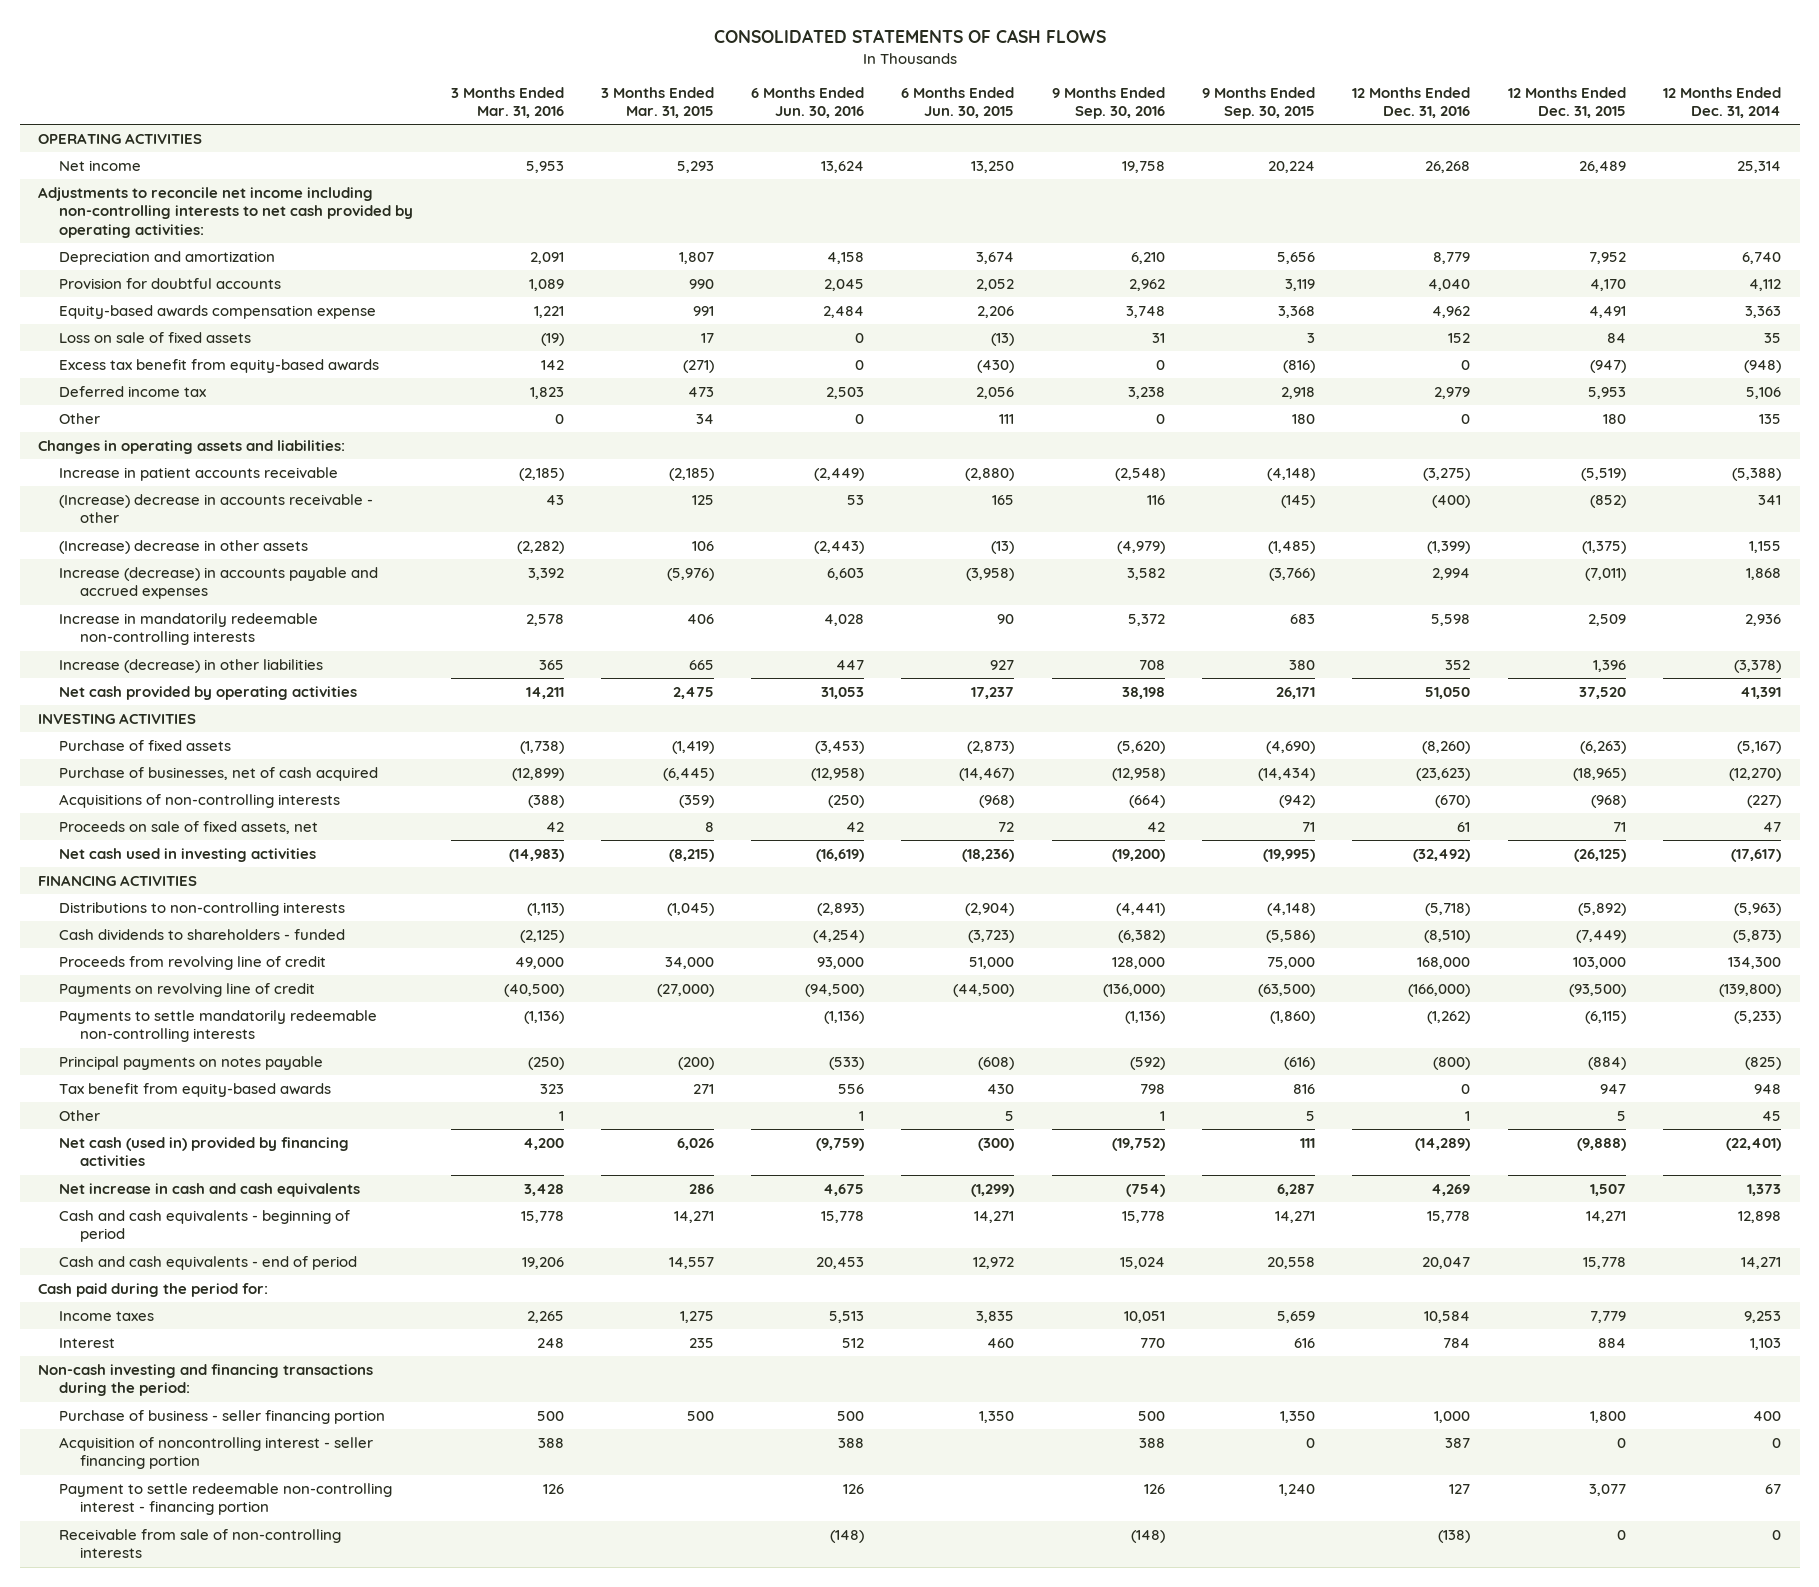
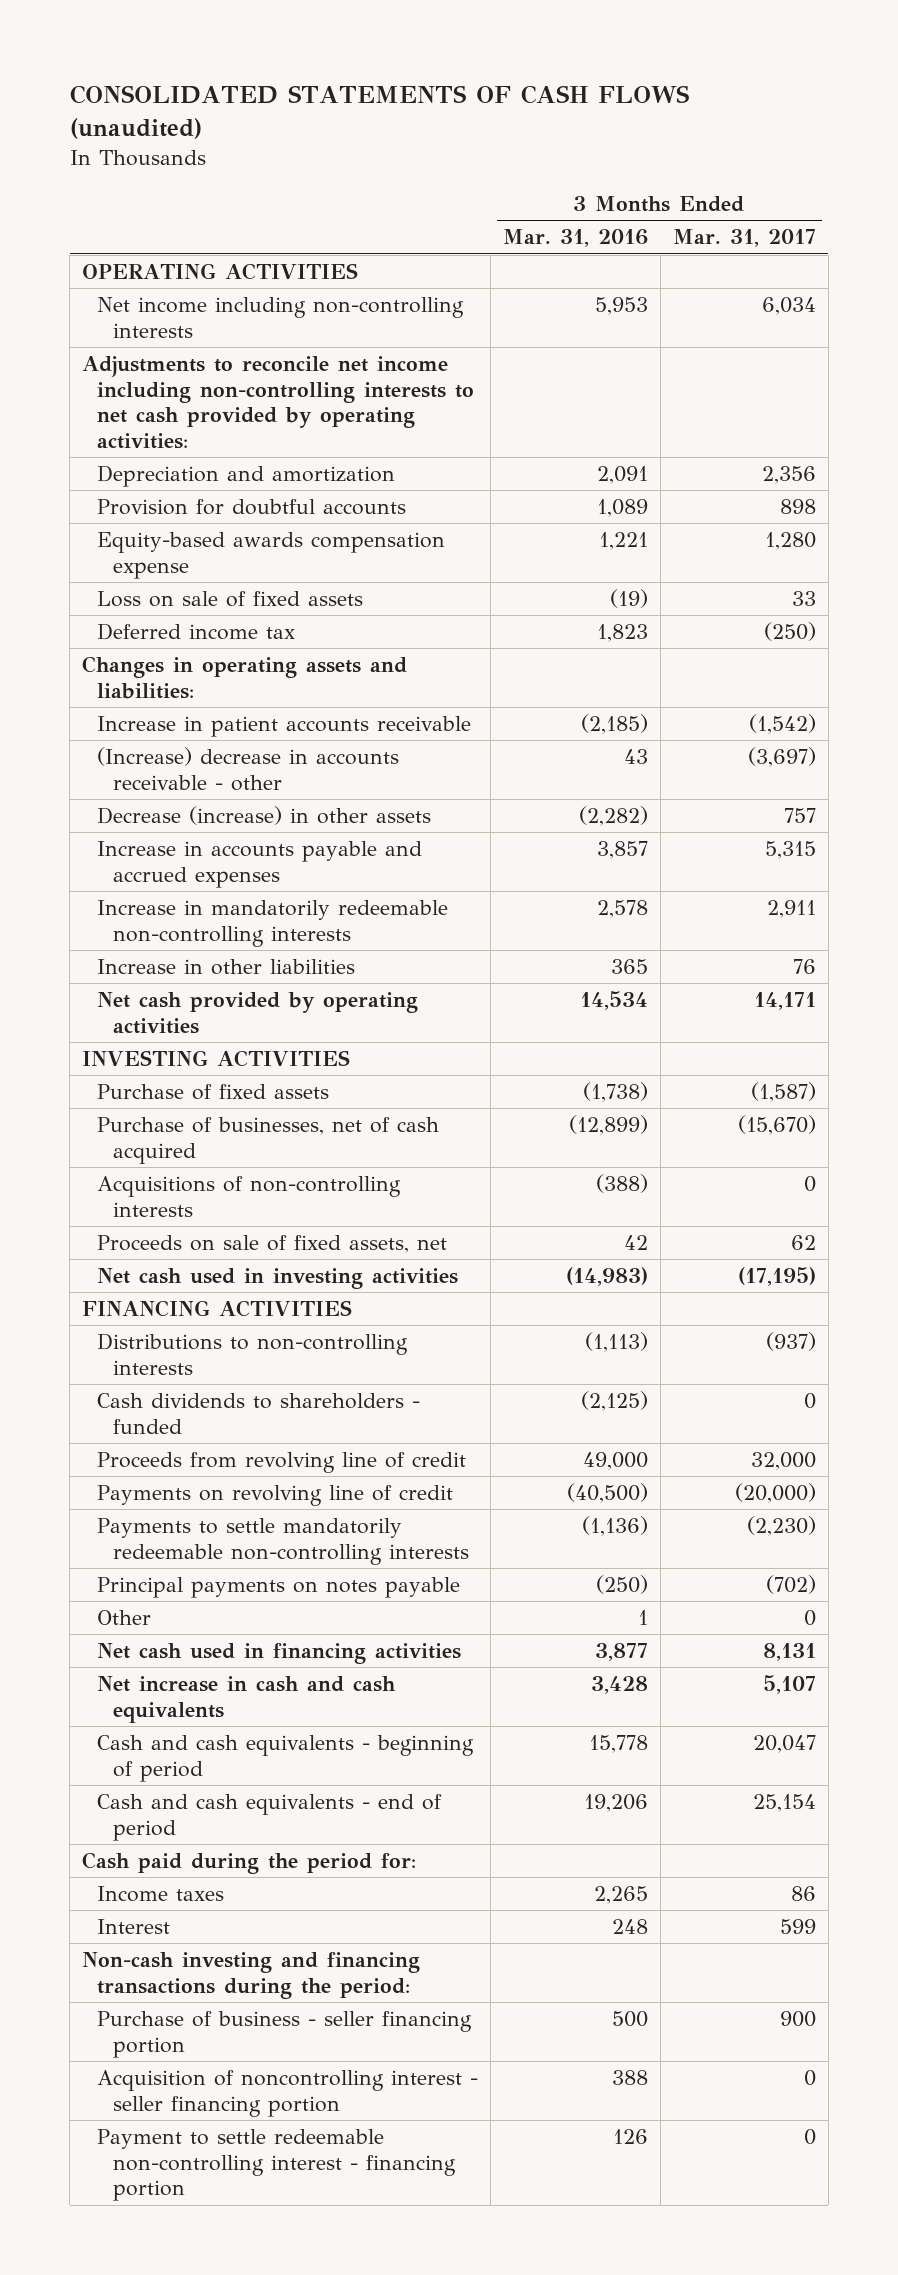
[713,29,1106,44] CONSOLIDATED STATEMENTS OF CASH FLOWS -> [69,85,689,140] CONSOLIDATED STATEMENTS OF CASH FLOWS (unaudited)
[600,86,714,119] 3 Months Ended Mar. 31, 2015 -> none
[751,86,865,119] 6 Months Ended Jun. 30, 2016 -> none
[901,86,1015,119] 6 Months Ended Jun. 30, 2015 -> none
[1051,86,1165,120] 9 Months Ended Sep. 30, 2016 -> none
[1202,86,1316,120] 9 Months Ended Sep. 30, 2015 -> none
[1352,86,1471,119] 12 Months Ended Dec. 31, 2016 -> none
[1507,86,1626,119] 12 Months Ended Dec. 31, 2015 -> none
[1662,86,1781,119] 12 Months Ended Dec. 31, 2014 -> none
none -> [672,229,816,248] Mar. 31, 2017
[59,159,142,171] Net income -> [97,297,465,338] Net income including non-controlling interests
[59,358,380,373] Excess tax benefit from equity-based awards -> none
[59,412,101,424] Other -> none
[59,539,309,554] (Increase) decrease in other assets -> [97,806,432,826] Decrease (increase) in other assets
[59,566,379,600] Increase (decrease) in accounts payable and accrued expenses -> [97,841,423,888] Increase in accounts payable and accrued expenses
[527,567,564,580] 3,392 -> [597,841,649,860] 3,857
[59,658,324,673] Increase (decrease) in other liabilities -> [97,959,356,976] Increase in other liabilities
[525,686,564,699] 14,211 -> [580,991,649,1011] 14,534
[59,1082,332,1097] Tax benefit from equity-based awards -> none
[59,1136,350,1167] Net cash (used in) provided by financing activities -> [97,1643,462,1665] Net cash used in financing activities
[522,1137,564,1150] 4,200 -> [595,1643,649,1662] 3,877
[59,1528,342,1559] Receivable from sale of non-controlling interests -> none

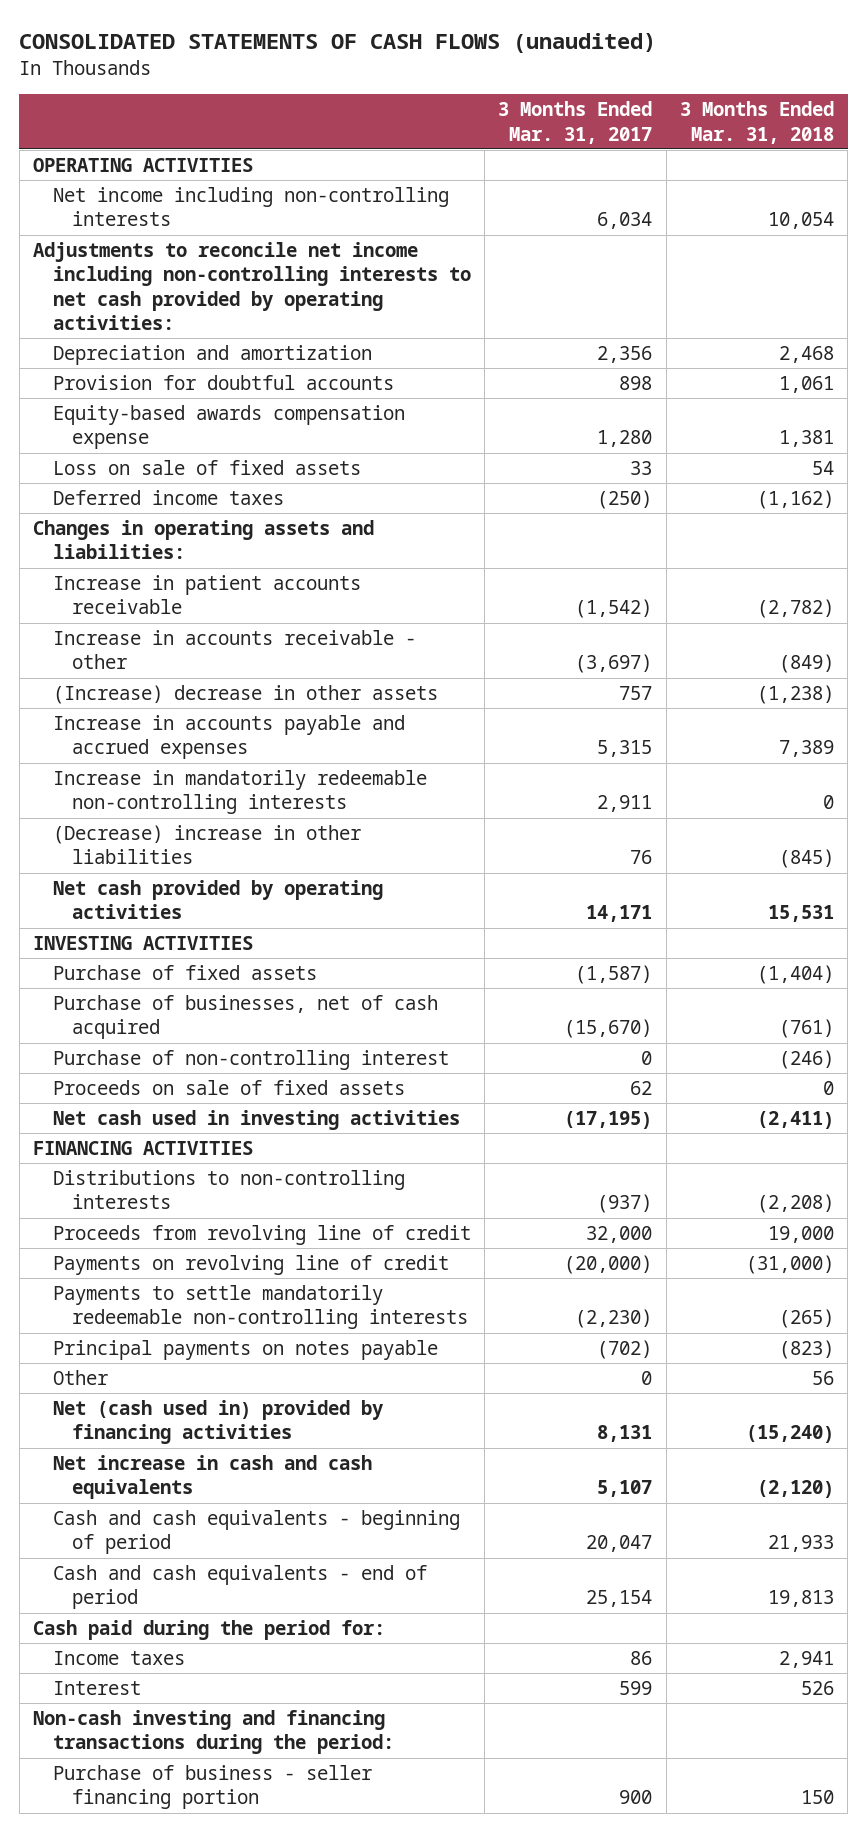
[503,229,649,248] Mar. 31, 2016 -> none
none -> [680,101,835,144] 3 Months Ended Mar. 31, 2018
[97,623,296,641] Deferred income tax -> [52,490,284,506] Deferred income taxes
[97,747,400,791] (Increase) decrease in accounts receivable - other -> [52,630,416,670] Increase in accounts receivable - other
[97,806,432,826] Decrease (increase) in other assets -> [52,685,438,705] (Increase) decrease in other assets
[97,959,356,976] Increase in other liabilities -> [52,825,361,865] (Decrease) increase in other liabilities
[97,1176,402,1217] Acquisitions of non-controlling interests -> [52,1050,449,1071] Purchase of non-controlling interest
[97,1235,448,1254] Proceeds on sale of fixed assets, net -> [52,1080,405,1096] Proceeds on sale of fixed assets
[97,1393,421,1434] Cash dividends to shareholders - funded -> none
[97,1643,462,1665] Net cash used in financing activities -> [52,1400,384,1445] Net (cash used in) provided by financing activities
[97,2070,479,2117] Acquisition of noncontrolling interest - seller financing portion -> none
[97,2129,456,2202] Payment to settle redeemable non-controlling interest - financing portion -> none

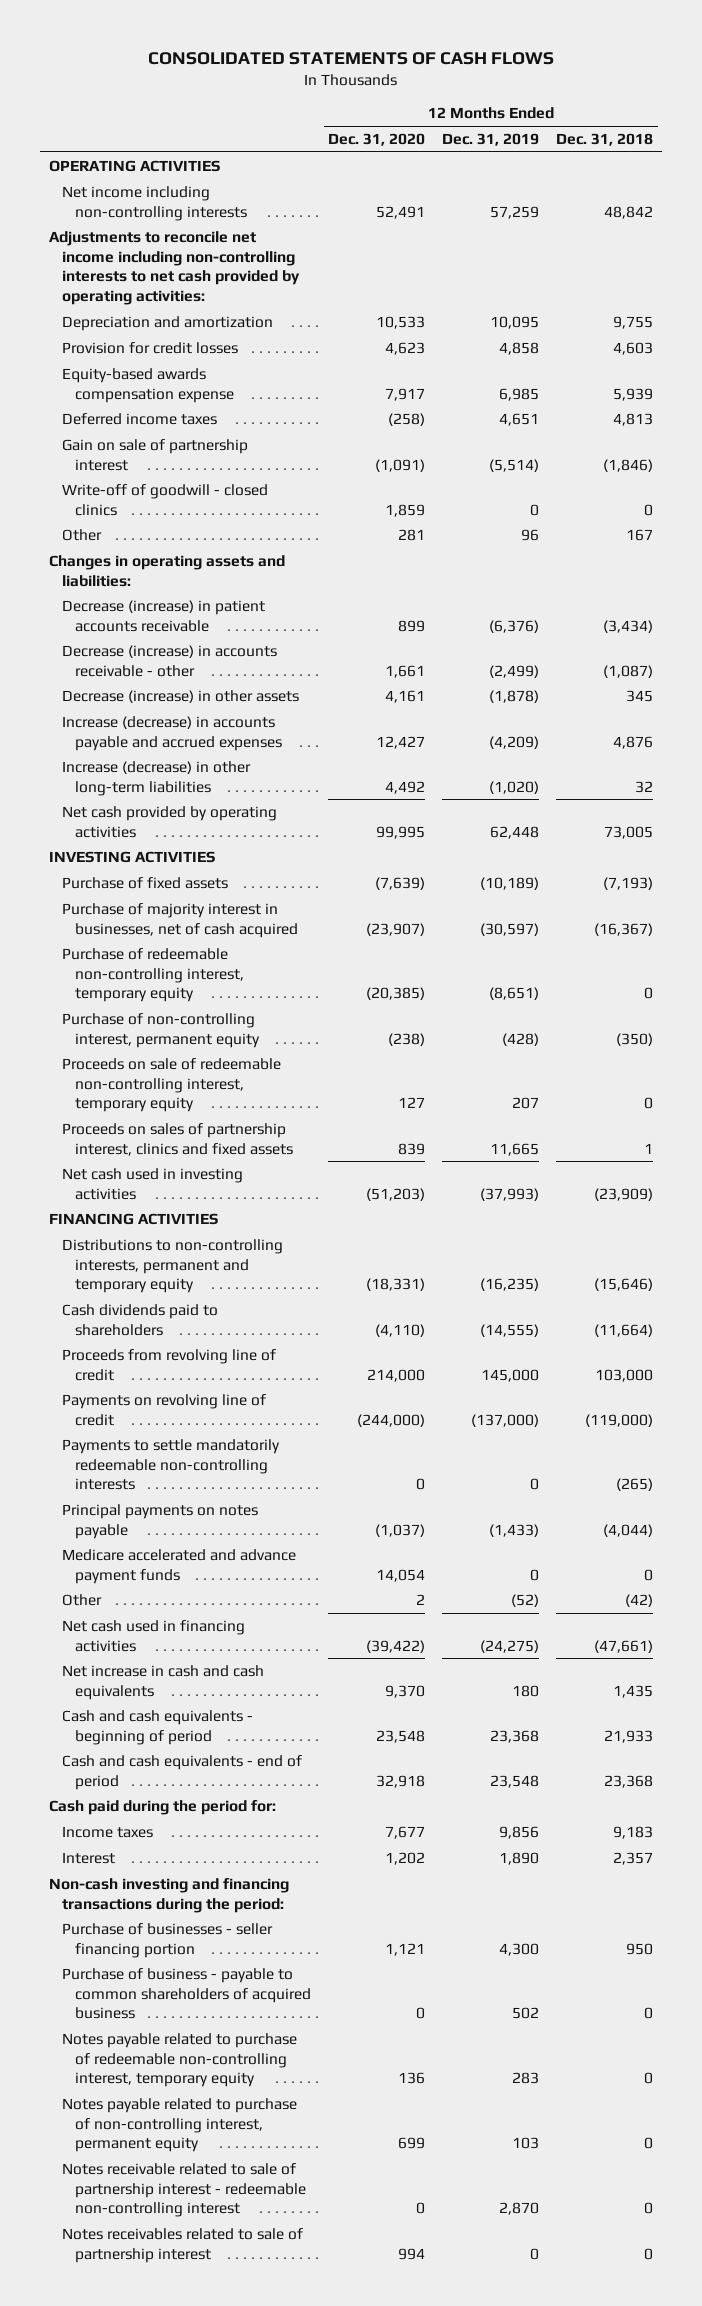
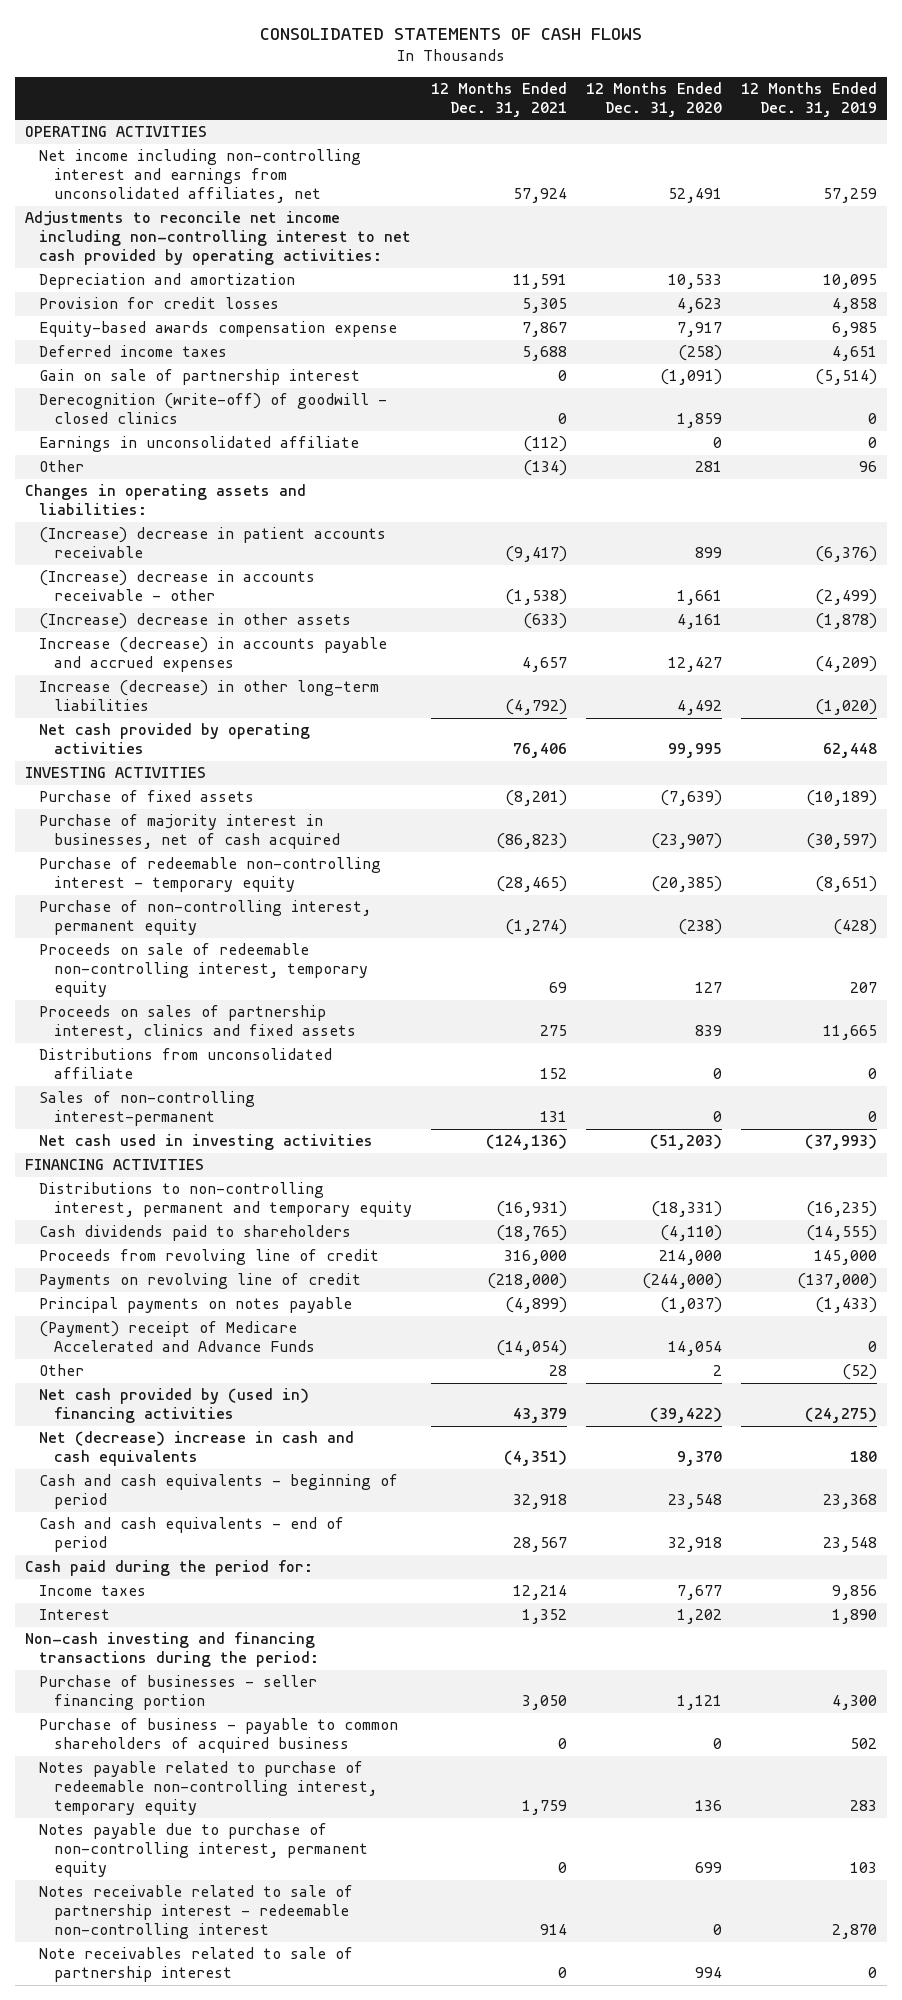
[556,133,654,147] Dec. 31, 2018 -> none
none -> [430,82,567,118] 12 Months Ended Dec. 31, 2021
[61,185,247,221] Net income including non-controlling interests -> [39,149,362,204] Net income including non-controlling interest and earnings from unconsolidated affiliates, net
[48,230,300,306] Adjustments to reconcile net income including non-controlling interests to net cash provided by operating activities: -> [24,211,412,266] Adjustments to reconcile net income including non-controlling interest to net cash provided by operating activities:
[61,483,268,516] Write-off of goodwill - closed clinics -> [39,393,388,425] Derecognition (write-off) of goodwill - closed clinics
none -> [39,436,360,453] Earnings in unconsolidated affiliate
[61,599,265,632] Decrease (increase) in patient accounts receivable -> [39,527,387,559] (Increase) decrease in patient accounts receivable
[61,644,277,677] Decrease (increase) in accounts receivable - other -> [39,570,316,602] (Increase) decrease in accounts receivable - other
[61,689,299,703] Decrease (increase) in other assets -> [39,613,352,630] (Increase) decrease in other assets
[61,947,244,1003] Purchase of redeemable non-controlling interest, temporary equity -> [39,857,382,893] Purchase of redeemable non-controlling interest - temporary equity
none -> [39,1048,333,1080] Distributions from unconsolidated affiliate
none -> [39,1091,256,1127] Sales of non-controlling interest-permanent
[61,1238,283,1294] Distributions to non-controlling interests, permanent and temporary equity -> [39,1182,412,1218] Distributions to non-controlling interest, permanent and temporary equity
[61,1438,280,1491] Payments to settle mandatorily redeemable non-controlling interests -> none
[61,1548,296,1584] Medicare accelerated and advance payment funds -> [39,1321,315,1353] (Payment) receipt of Medicare Accelerated and Advance Funds
[61,1619,245,1652] Net cash used in financing activities -> [39,1388,310,1424] Net cash provided by (used in) financing activities
[61,1664,264,1700] Net increase in cash and cash equivalents -> [39,1431,355,1467] Net (decrease) increase in cash and cash equivalents
[61,2097,297,2153] Notes payable related to purchase of non-controlling interest, permanent equity -> [39,1823,368,1878] Notes payable due to purchase of non-controlling interest, permanent equity
[61,2227,303,2263] Notes receivables related to sale of partnership interest -> [39,1947,354,1983] Note receivables related to sale of partnership interest

